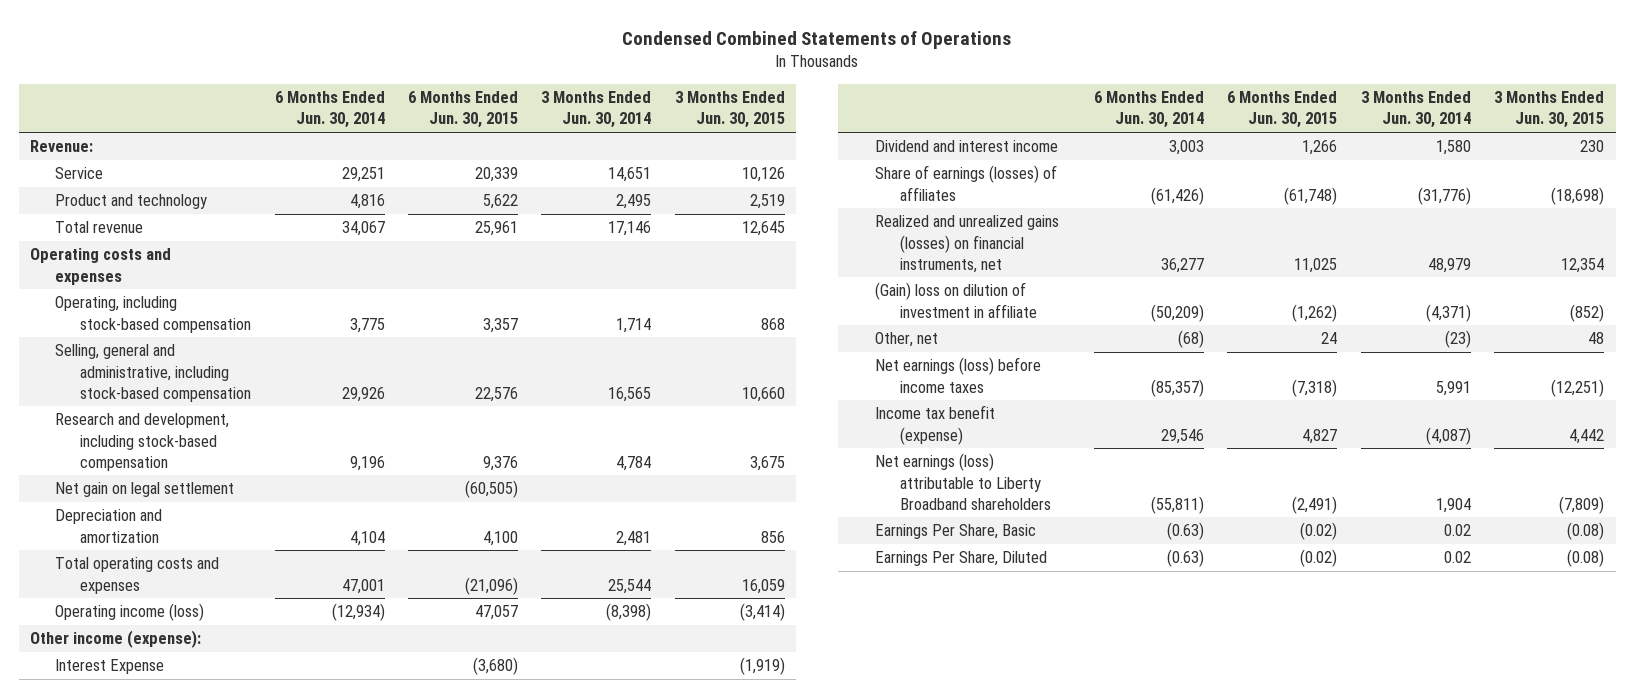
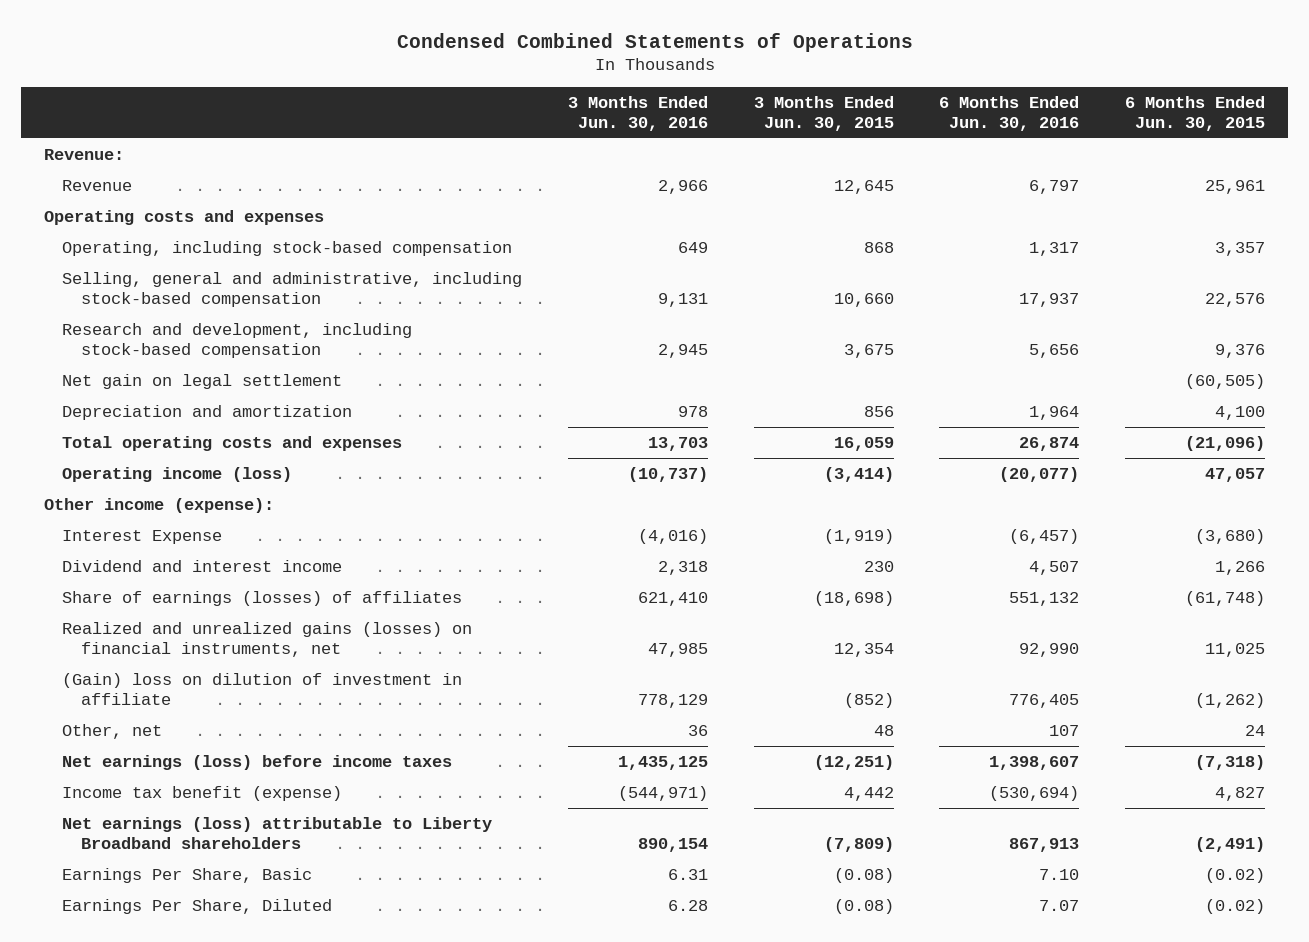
[274,91,385,129] 6 Months Ended Jun. 30, 2014 -> none
[541,91,652,129] 3 Months Ended Jun. 30, 2014 -> none
none -> [568,95,709,132] 3 Months Ended Jun. 30, 2016
none -> [939,95,1080,132] 6 Months Ended Jun. 30, 2016
[55,167,104,180] Service -> none
[55,194,208,210] Product and technology -> none
[55,221,144,234] Total revenue -> [62,179,133,191] Revenue

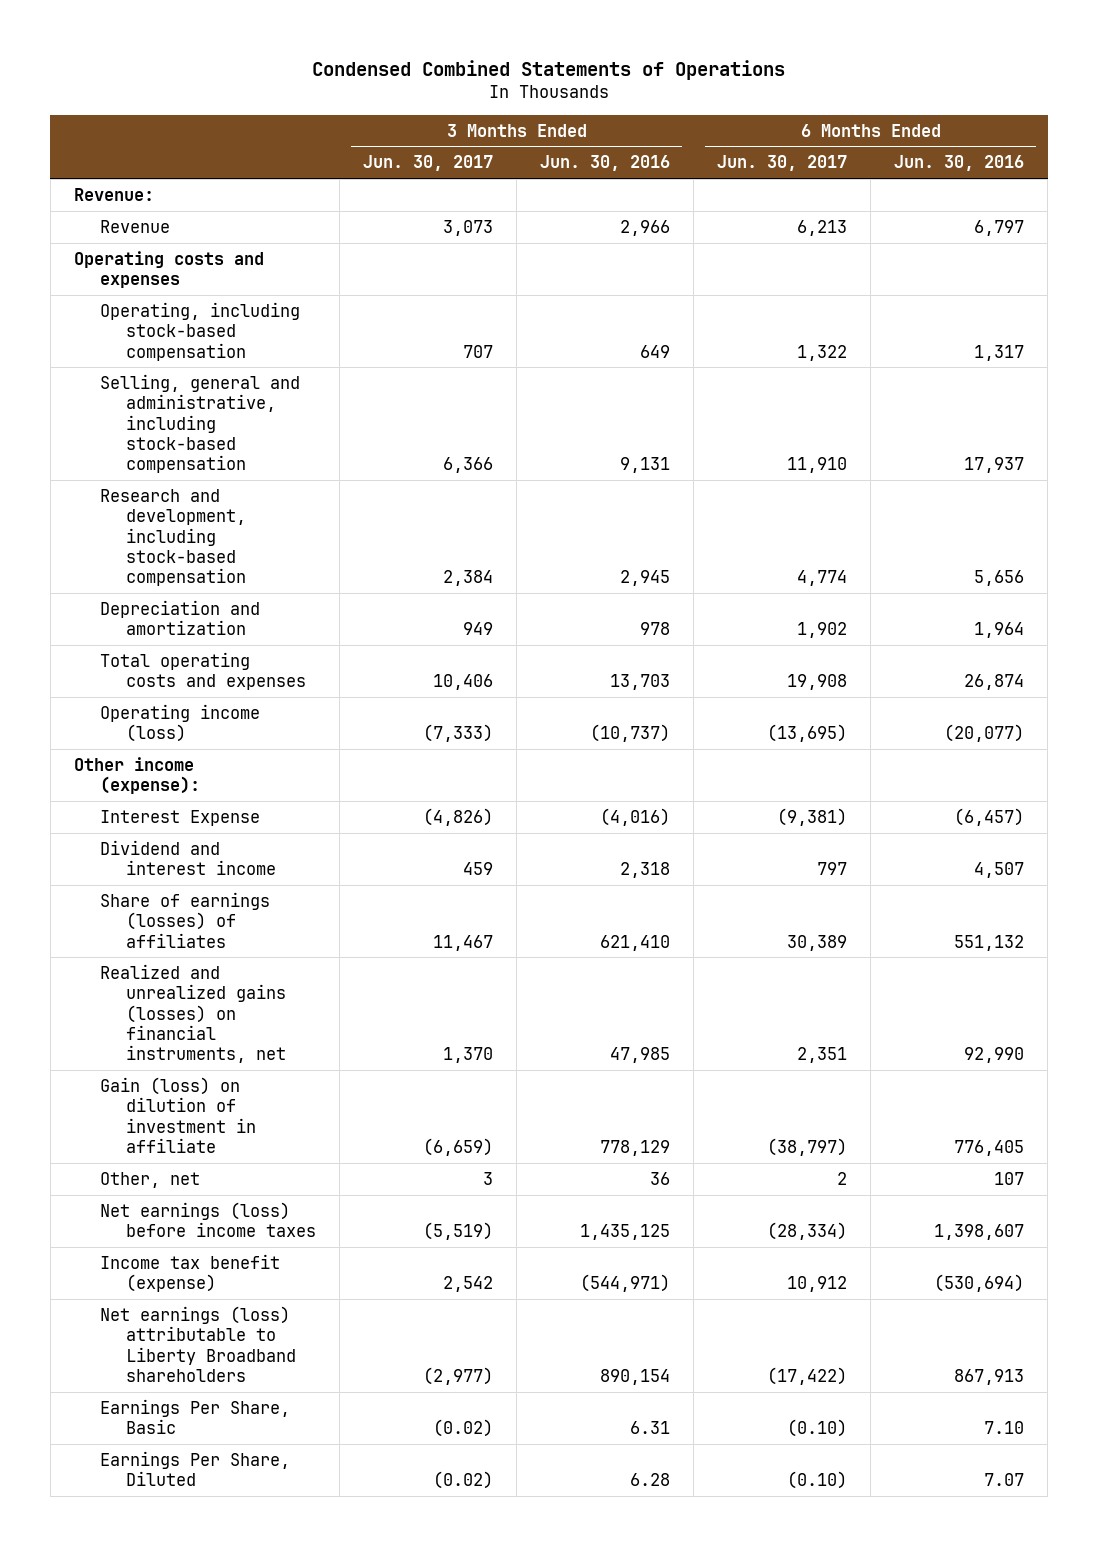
[753,95,894,132] 3 Months Ended Jun. 30, 2015 -> none
[1125,95,1266,132] 6 Months Ended Jun. 30, 2015 -> none
none -> [363,155,494,172] Jun. 30, 2017
none -> [717,155,848,172] Jun. 30, 2017
[62,373,343,389] Net gain on legal settlement -> none
[62,672,463,706] (Gain) loss on dilution of investment in affiliate -> [99,1076,257,1153] Gain (loss) on dilution of investment in affiliate

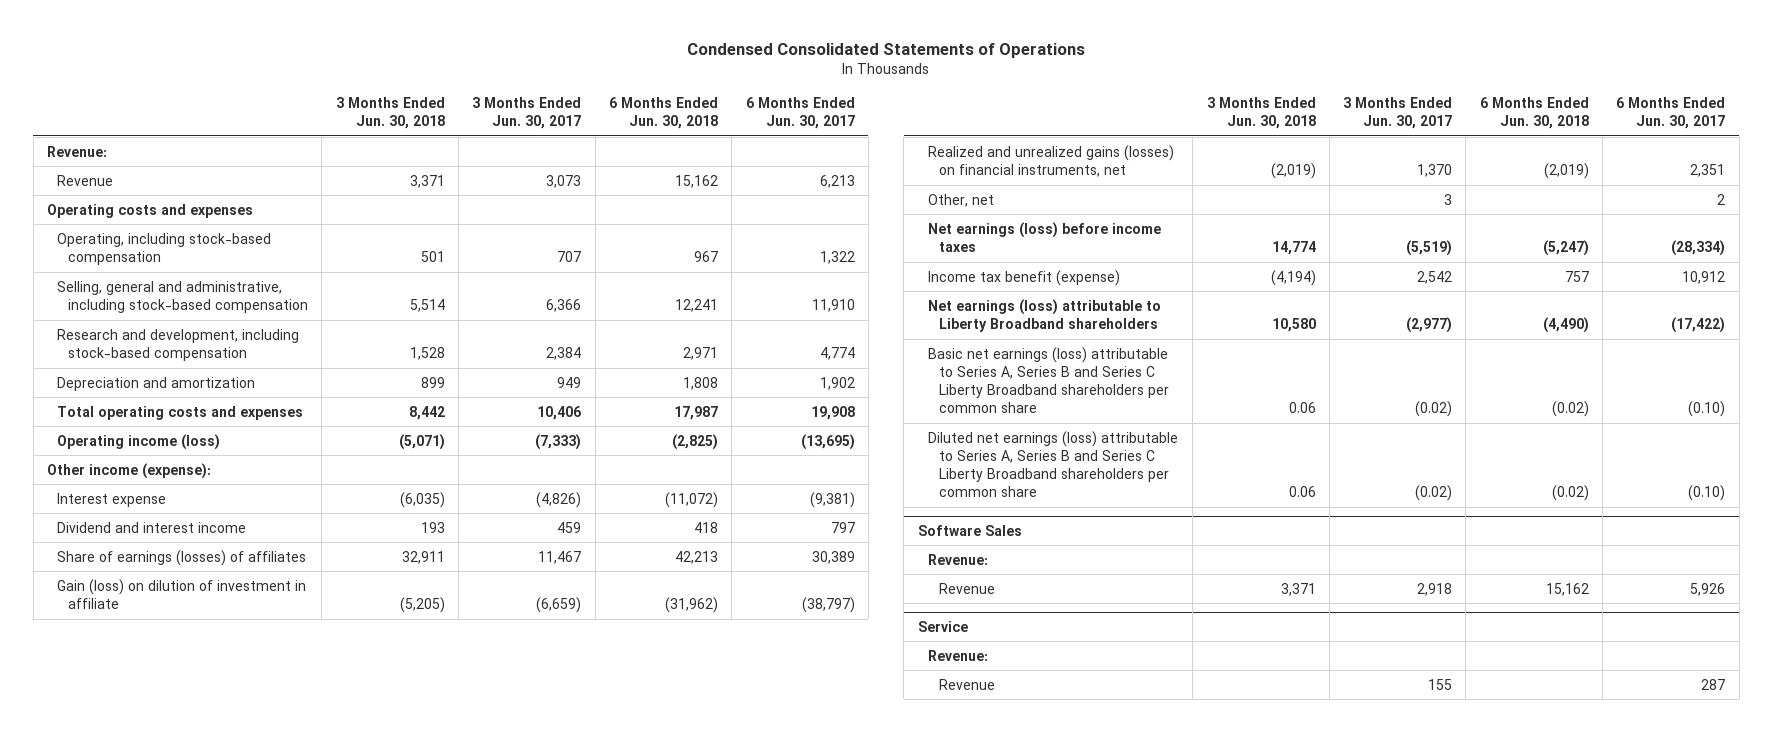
[311,59,785,80] Condensed Combined Statements of Operations -> [687,43,1086,59] Condensed Consolidated Statements of Operations
[540,155,671,172] Jun. 30, 2016 -> none
[894,155,1025,172] Jun. 30, 2016 -> none
none -> [335,97,445,130] 3 Months Ended Jun. 30, 2018
none -> [608,97,718,130] 6 Months Ended Jun. 30, 2018
[99,809,260,826] Interest Expense -> [57,492,167,507] Interest expense
[99,963,287,1064] Realized and unrealized gains (losses) on financial instruments, net -> [928,144,1175,177] Realized and unrealized gains (losses) on financial instruments, net
[99,1398,290,1435] Earnings Per Share, Basic -> [928,346,1169,414] Basic net earnings (loss) attributable to Series A, Series B and Series C Liberty Broadband shareholders per common share
[99,1450,290,1487] Earnings Per Share, Diluted -> [928,430,1179,498] Diluted net earnings (loss) attributable to Series A, Series B and Series C Liberty Broadband shareholders per common share
none -> [917,524,1022,536] Software Sales
none -> [928,553,989,565] Revenue:
none -> [938,582,995,594] Revenue
none -> [917,620,968,632] Service
none -> [928,649,989,661] Revenue:
none -> [938,678,995,690] Revenue

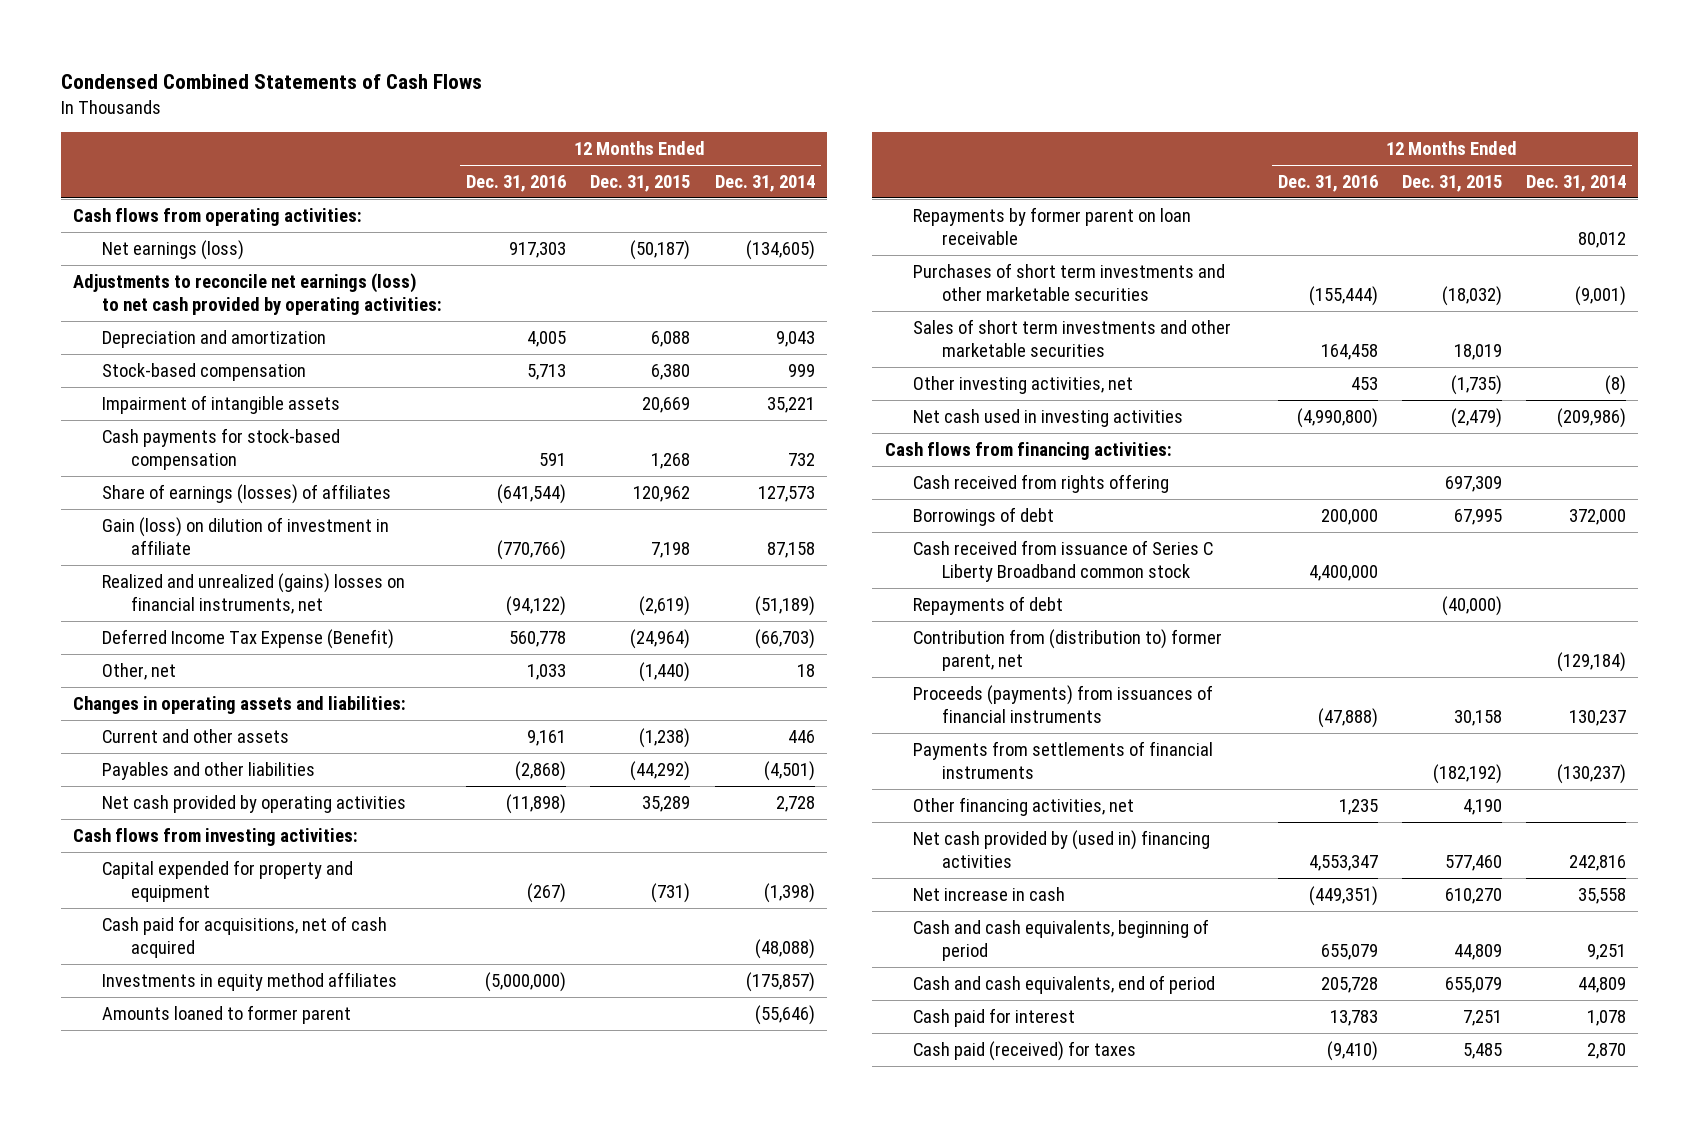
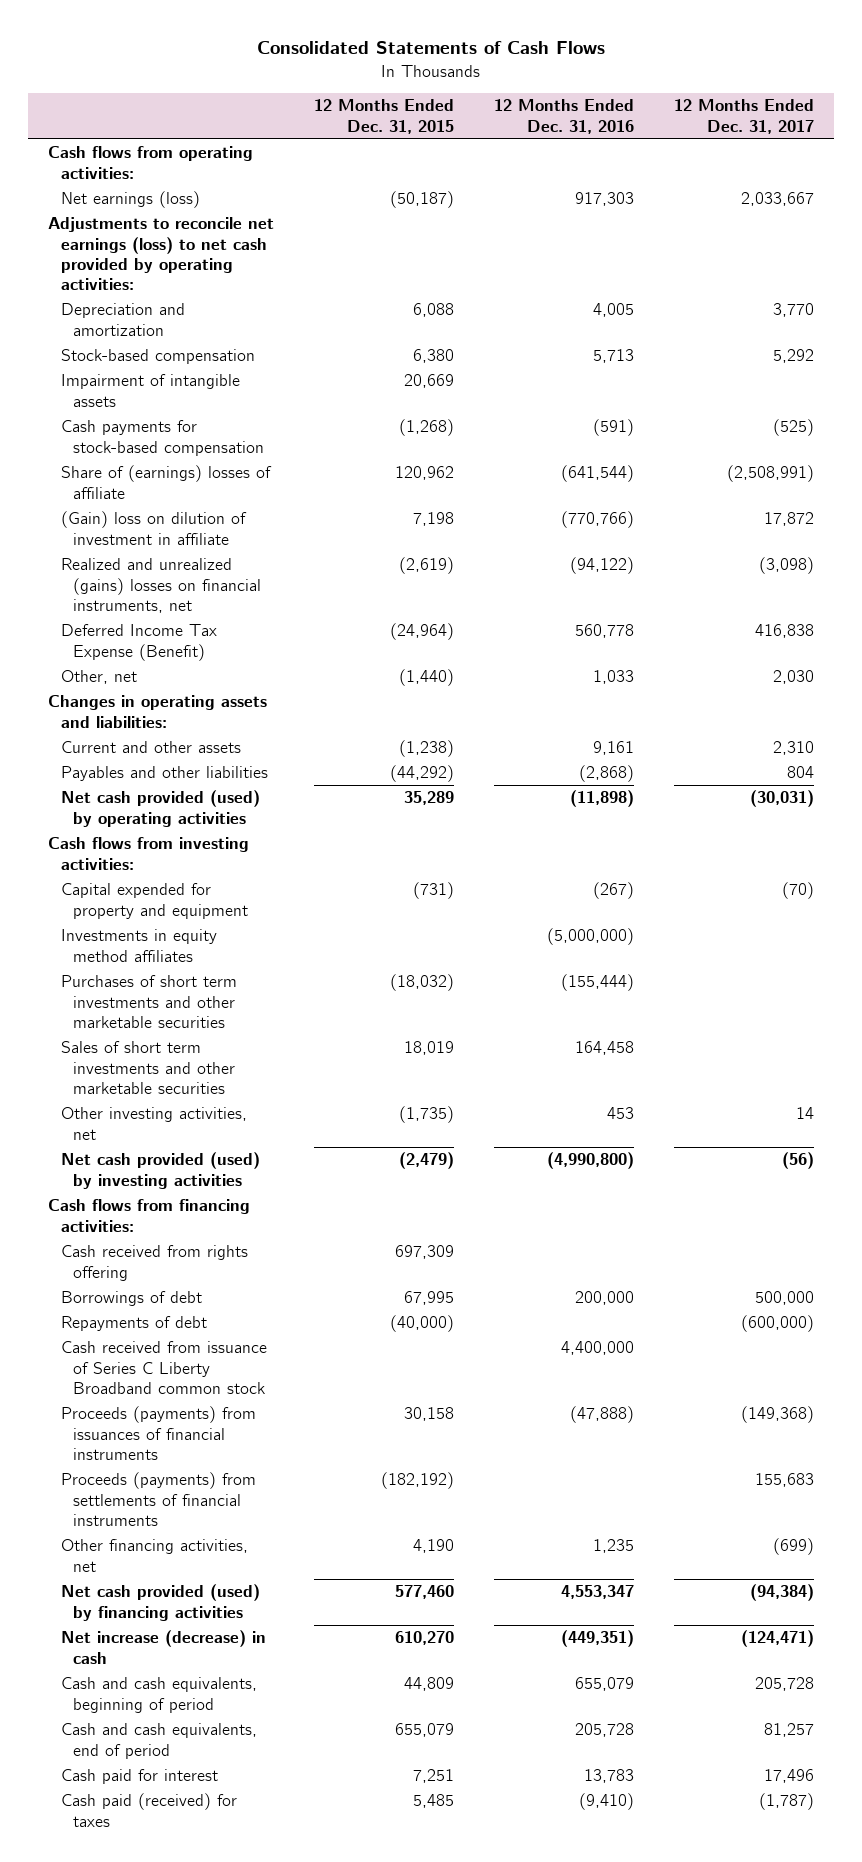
[60,74,482,90] Condensed Combined Statements of Cash Flows -> [257,41,606,55] Consolidated Statements of Cash Flows
[714,175,815,193] Dec. 31, 2014 -> none
none -> [674,99,815,134] 12 Months Ended Dec. 31, 2017
[539,453,567,467] 591 -> [593,419,635,437] (591)
[651,453,691,470] 1,268 -> [399,419,455,437] (1,268)
[101,483,391,504] Share of earnings (losses) of affiliates -> [60,465,272,499] Share of (earnings) losses of affiliate
[101,516,389,556] Gain (loss) on dilution of investment in affiliate -> [60,511,247,545] (Gain) loss on dilution of investment in affiliate
[101,794,406,813] Net cash provided by operating activities -> [60,790,260,827] Net cash provided (used) by operating activities
[101,915,387,959] Cash paid for acquisitions, net of cash acquired -> none
[101,1004,351,1024] Amounts loaned to former parent -> none
[913,206,1192,246] Repayments by former parent on loan receivable -> none
[913,408,1184,427] Net cash used in investing activities -> [60,1152,260,1189] Net cash provided (used) by investing activities
[913,628,1223,672] Contribution from (distribution to) former parent, net -> none
[913,539,1214,583] Cash received from issuance of Series C Liberty Broadband common stock -> [60,1341,267,1395] Cash received from issuance of Series C Liberty Broadband common stock
[913,740,1214,780] Payments from settlements of financial instruments -> [60,1472,256,1527] Proceeds (payments) from settlements of financial instruments
[913,829,1211,869] Net cash provided by (used in) financing activities -> [60,1584,260,1621] Net cash provided (used) by financing activities
[913,886,1066,901] Net increase in cash -> [60,1630,266,1664] Net increase (decrease) in cash

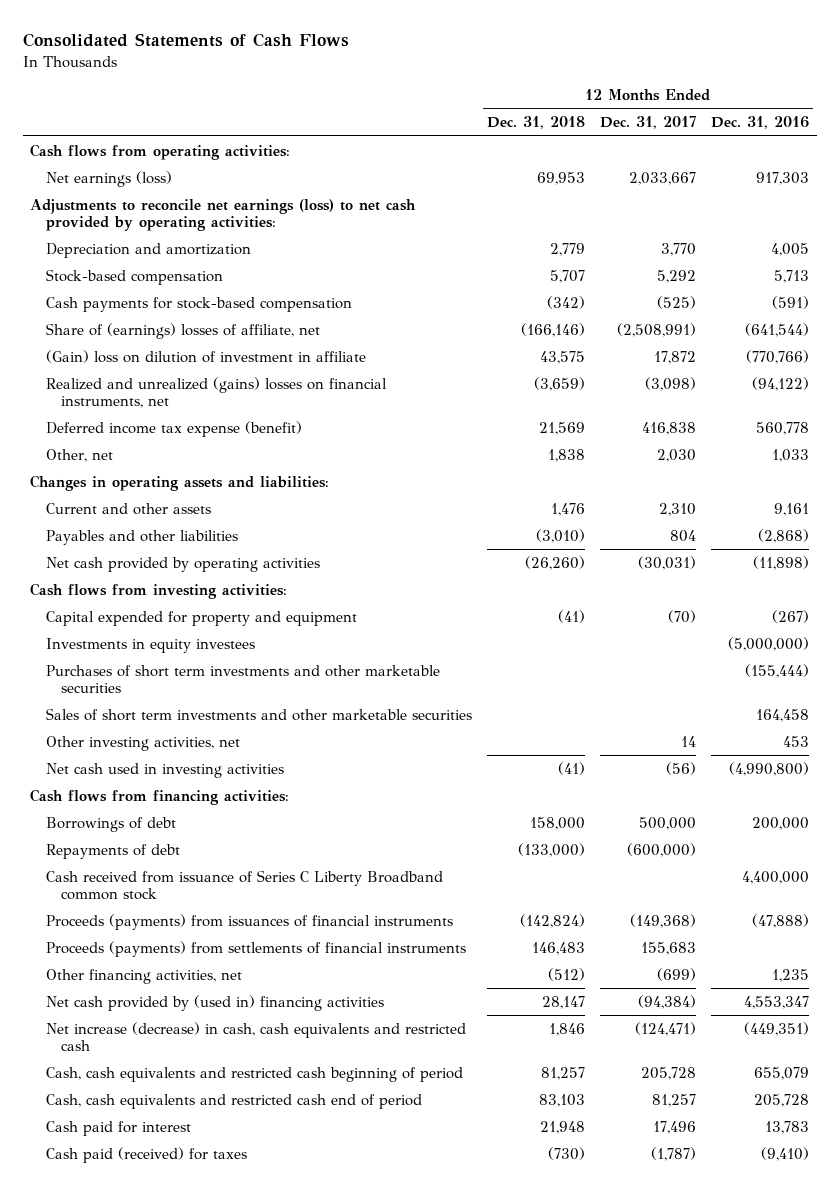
[314,99,455,134] 12 Months Ended Dec. 31, 2015 -> none
none -> [486,116,585,130] Dec. 31, 2018
[60,374,240,407] Impairment of intangible assets -> none
[60,465,272,499] Share of (earnings) losses of affiliate -> [45,322,320,339] Share of (earnings) losses of affiliate, net
[60,624,217,661] Deferred Income Tax Expense (Benefit) -> [45,420,302,437] Deferred income tax expense (benefit)
[60,790,260,827] Net cash provided (used) by operating activities -> [45,556,320,572] Net cash provided by operating activities
[60,929,217,962] Investments in equity method affiliates -> [45,637,255,653] Investments in equity investees
[60,1152,260,1189] Net cash provided (used) by investing activities -> [45,762,284,778] Net cash used in investing activities
[60,1245,248,1281] Cash received from rights offering -> none
[60,1584,260,1621] Net cash provided (used) by financing activities -> [45,994,384,1011] Net cash provided by (used in) financing activities
[60,1630,266,1664] Net increase (decrease) in cash -> [45,1021,466,1052] Net increase (decrease) in cash, cash equivalents and restricted cash
[60,1677,257,1713] Cash and cash equivalents, beginning of period -> [45,1066,463,1082] Cash, cash equivalents and restricted cash beginning of period
[60,1723,257,1759] Cash and cash equivalents, end of period -> [45,1093,422,1109] Cash, cash equivalents and restricted cash end of period

